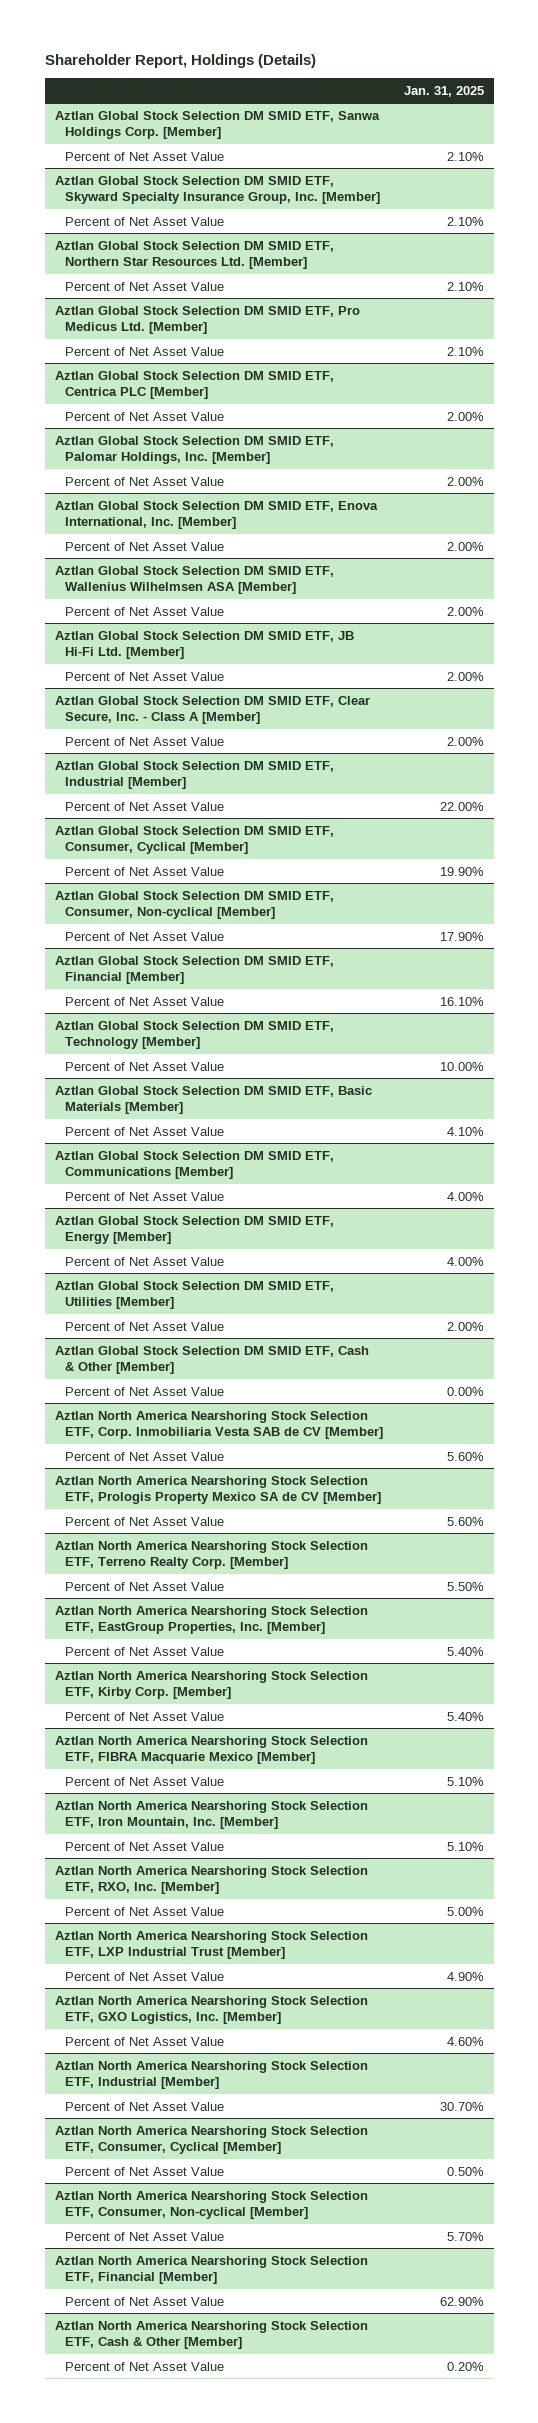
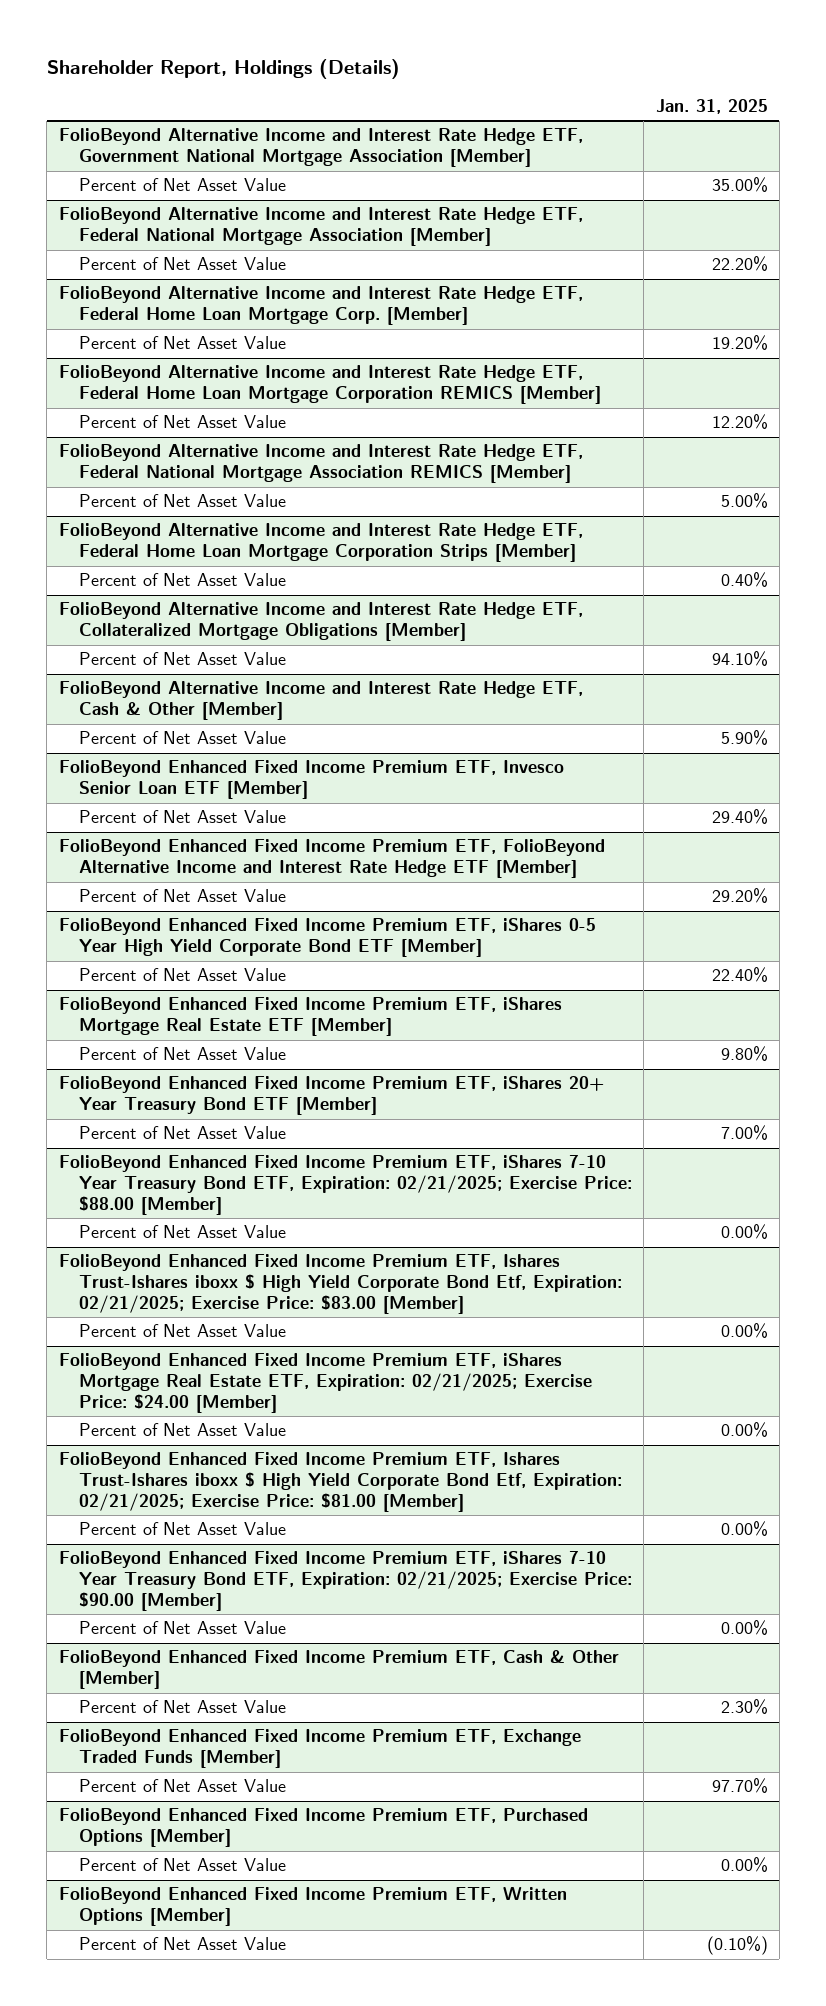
[54,110,380,140] Aztlan Global Stock Selection DM SMID ETF, Sanwa Holdings Corp. [Member] -> none
[54,175,381,205] Aztlan Global Stock Selection DM SMID ETF, Skyward Specialty Insurance Group, Inc. [Member] -> none
[54,240,334,270] Aztlan Global Stock Selection DM SMID ETF, Northern Star Resources Ltd. [Member] -> none
[54,305,360,335] Aztlan Global Stock Selection DM SMID ETF, Pro Medicus Ltd. [Member] -> none
[54,370,334,400] Aztlan Global Stock Selection DM SMID ETF, Centrica PLC [Member] -> none
[65,411,225,421] Percent of Net Asset Value -> none
[54,435,334,465] Aztlan Global Stock Selection DM SMID ETF, Palomar Holdings, Inc. [Member] -> none
[65,476,225,486] Percent of Net Asset Value -> none
[54,500,378,530] Aztlan Global Stock Selection DM SMID ETF, Enova International, Inc. [Member] -> none
[65,541,225,551] Percent of Net Asset Value -> none
[54,565,334,595] Aztlan Global Stock Selection DM SMID ETF, Wallenius Wilhelmsen ASA [Member] -> none
[65,606,225,616] Percent of Net Asset Value -> none
[54,630,354,660] Aztlan Global Stock Selection DM SMID ETF, JB Hi-Fi Ltd. [Member] -> none
[65,671,225,681] Percent of Net Asset Value -> none
[54,695,370,725] Aztlan Global Stock Selection DM SMID ETF, Clear Secure, Inc. - Class A [Member] -> none
[65,736,225,746] Percent of Net Asset Value -> none
[54,760,334,790] Aztlan Global Stock Selection DM SMID ETF, Industrial [Member] -> none
[65,801,225,811] Percent of Net Asset Value -> none
[54,825,334,855] Aztlan Global Stock Selection DM SMID ETF, Consumer, Cyclical [Member] -> none
[65,866,225,876] Percent of Net Asset Value -> none
[54,890,334,920] Aztlan Global Stock Selection DM SMID ETF, Consumer, Non-cyclical [Member] -> none
[65,931,225,941] Percent of Net Asset Value -> none
[54,955,334,985] Aztlan Global Stock Selection DM SMID ETF, Financial [Member] -> none
[65,996,225,1006] Percent of Net Asset Value -> none
[54,1020,334,1050] Aztlan Global Stock Selection DM SMID ETF, Technology [Member] -> none
[65,1061,225,1071] Percent of Net Asset Value -> none
[54,1085,372,1115] Aztlan Global Stock Selection DM SMID ETF, Basic Materials [Member] -> none
[65,1126,225,1136] Percent of Net Asset Value -> none
[54,1150,334,1180] Aztlan Global Stock Selection DM SMID ETF, Communications [Member] -> none
[65,1191,225,1201] Percent of Net Asset Value -> none
[54,1215,334,1245] Aztlan Global Stock Selection DM SMID ETF, Energy [Member] -> none
[65,1256,225,1266] Percent of Net Asset Value -> none
[54,1280,334,1310] Aztlan Global Stock Selection DM SMID ETF, Utilities [Member] -> none
[65,1321,225,1331] Percent of Net Asset Value -> none
[54,1345,369,1375] Aztlan Global Stock Selection DM SMID ETF, Cash & Other [Member] -> none
[65,1386,225,1396] Percent of Net Asset Value -> none
[54,1410,384,1440] Aztlan North America Nearshoring Stock Selection ETF, Corp. Inmobiliaria Vesta SAB de CV [Member] -> none
[65,1451,225,1461] Percent of Net Asset Value -> none
[54,1475,382,1505] Aztlan North America Nearshoring Stock Selection ETF, Prologis Property Mexico SA de CV [Member] -> none
[65,1516,225,1526] Percent of Net Asset Value -> none
[54,1540,368,1570] Aztlan North America Nearshoring Stock Selection ETF, Terreno Realty Corp. [Member] -> none
[65,1581,225,1591] Percent of Net Asset Value -> none
[54,1605,368,1635] Aztlan North America Nearshoring Stock Selection ETF, EastGroup Properties, Inc. [Member] -> none
[65,1646,225,1656] Percent of Net Asset Value -> none
[54,1670,368,1700] Aztlan North America Nearshoring Stock Selection ETF, Kirby Corp. [Member] -> none
[65,1711,225,1721] Percent of Net Asset Value -> none
[54,1735,368,1765] Aztlan North America Nearshoring Stock Selection ETF, FIBRA Macquarie Mexico [Member] -> none
[65,1776,225,1786] Percent of Net Asset Value -> none
[54,1800,368,1830] Aztlan North America Nearshoring Stock Selection ETF, Iron Mountain, Inc. [Member] -> none
[65,1841,225,1851] Percent of Net Asset Value -> none
[54,1865,368,1895] Aztlan North America Nearshoring Stock Selection ETF, RXO, Inc. [Member] -> none
none -> [58,128,583,168] FolioBeyond Alternative Income and Interest Rate Hedge ETF, Government National Mortgage Association [Member]
[446,151,484,161] 2.10% -> [711,177,768,193] 35.00%
none -> [58,207,583,247] FolioBeyond Alternative Income and Interest Rate Hedge ETF, Federal National Mortgage Association [Member]
[446,216,484,226] 2.10% -> [711,256,768,272] 22.20%
none -> [58,286,583,326] FolioBeyond Alternative Income and Interest Rate Hedge ETF, Federal Home Loan Mortgage Corp. [Member]
[446,281,484,291] 2.10% -> [711,335,768,351] 19.20%
none -> [58,365,601,405] FolioBeyond Alternative Income and Interest Rate Hedge ETF, Federal Home Loan Mortgage Corporation REMICS [Member]
[446,346,484,356] 2.10% -> [711,414,768,430] 12.20%
none -> [58,444,583,484] FolioBeyond Alternative Income and Interest Rate Hedge ETF, Federal National Mortgage Association REMICS [Member]
[54,1930,368,1960] Aztlan North America Nearshoring Stock Selection ETF, LXP Industrial Trust [Member] -> none
[54,1995,368,2025] Aztlan North America Nearshoring Stock Selection ETF, GXO Logistics, Inc. [Member] -> none
[54,2060,368,2090] Aztlan North America Nearshoring Stock Selection ETF, Industrial [Member] -> none
[54,2125,368,2155] Aztlan North America Nearshoring Stock Selection ETF, Consumer, Cyclical [Member] -> none
[54,2190,368,2220] Aztlan North America Nearshoring Stock Selection ETF, Consumer, Non-cyclical [Member] -> none
[54,2255,368,2285] Aztlan North America Nearshoring Stock Selection ETF, Financial [Member] -> none
[54,2320,368,2350] Aztlan North America Nearshoring Stock Selection ETF, Cash & Other [Member] -> none
none -> [58,523,583,563] FolioBeyond Alternative Income and Interest Rate Hedge ETF, Federal Home Loan Mortgage Corporation Strips [Member]
[446,1971,484,1981] 4.90% -> [720,572,768,588] 0.40%
none -> [58,602,583,642] FolioBeyond Alternative Income and Interest Rate Hedge ETF, Collateralized Mortgage Obligations [Member]
[446,2036,484,2046] 4.60% -> [711,651,768,667] 94.10%
none -> [58,681,583,721] FolioBeyond Alternative Income and Interest Rate Hedge ETF, Cash & Other [Member]
[439,2101,484,2111] 30.70% -> [720,730,768,746] 5.90%
none -> [58,760,564,800] FolioBeyond Enhanced Fixed Income Premium ETF, Invesco Senior Loan ETF [Member]
[446,2166,484,2176] 0.50% -> [711,809,768,825] 29.40%
none -> [58,839,605,879] FolioBeyond Enhanced Fixed Income Premium ETF, FolioBeyond Alternative Income and Interest Rate Hedge ETF [Member]
[446,2231,484,2241] 5.70% -> [711,888,768,904] 29.20%
none -> [58,918,596,958] FolioBeyond Enhanced Fixed Income Premium ETF, iShares 0-5 Year High Yield Corporate Bond ETF [Member]
[439,2296,484,2306] 62.90% -> [711,967,768,983] 22.40%
none -> [58,997,562,1037] FolioBeyond Enhanced Fixed Income Premium ETF, iShares Mortgage Real Estate ETF [Member]
[446,2361,484,2371] 0.20% -> [720,1046,768,1062] 9.80%
none -> [58,1076,604,1116] FolioBeyond Enhanced Fixed Income Premium ETF, iShares 20+ Year Treasury Bond ETF [Member]
none -> [78,1126,286,1140] Percent of Net Asset Value
none -> [58,1155,632,1216] FolioBeyond Enhanced Fixed Income Premium ETF, iShares 7-10 Year Treasury Bond ETF, Expiration: 02/21/2025; Exercise Price: $88.00 [Member]
none -> [78,1225,286,1239] Percent of Net Asset Value
none -> [58,1254,622,1315] FolioBeyond Enhanced Fixed Income Premium ETF, Ishares Trust-Ishares iboxx $ High Yield Corporate Bond Etf, Expiration: 02/21/2025; Exercise Price: $83.00 [Member]
none -> [78,1324,286,1338] Percent of Net Asset Value
none -> [58,1353,592,1414] FolioBeyond Enhanced Fixed Income Premium ETF, iShares Mortgage Real Estate ETF, Expiration: 02/21/2025; Exercise Price: $24.00 [Member]
none -> [78,1423,286,1437] Percent of Net Asset Value
none -> [58,1452,622,1513] FolioBeyond Enhanced Fixed Income Premium ETF, Ishares Trust-Ishares iboxx $ High Yield Corporate Bond Etf, Expiration: 02/21/2025; Exercise Price: $81.00 [Member]
none -> [78,1522,286,1536] Percent of Net Asset Value
none -> [58,1551,632,1612] FolioBeyond Enhanced Fixed Income Premium ETF, iShares 7-10 Year Treasury Bond ETF, Expiration: 02/21/2025; Exercise Price: $90.00 [Member]
none -> [78,1621,286,1635] Percent of Net Asset Value
none -> [58,1650,619,1690] FolioBeyond Enhanced Fixed Income Premium ETF, Cash & Other [Member]
none -> [78,1700,286,1714] Percent of Net Asset Value
none -> [58,1729,581,1769] FolioBeyond Enhanced Fixed Income Premium ETF, Exchange Traded Funds [Member]
none -> [78,1779,286,1793] Percent of Net Asset Value
none -> [58,1808,588,1848] FolioBeyond Enhanced Fixed Income Premium ETF, Purchased Options [Member]
none -> [78,1858,286,1872] Percent of Net Asset Value
none -> [58,1887,567,1927] FolioBeyond Enhanced Fixed Income Premium ETF, Written Options [Member]
none -> [78,1937,286,1951] Percent of Net Asset Value

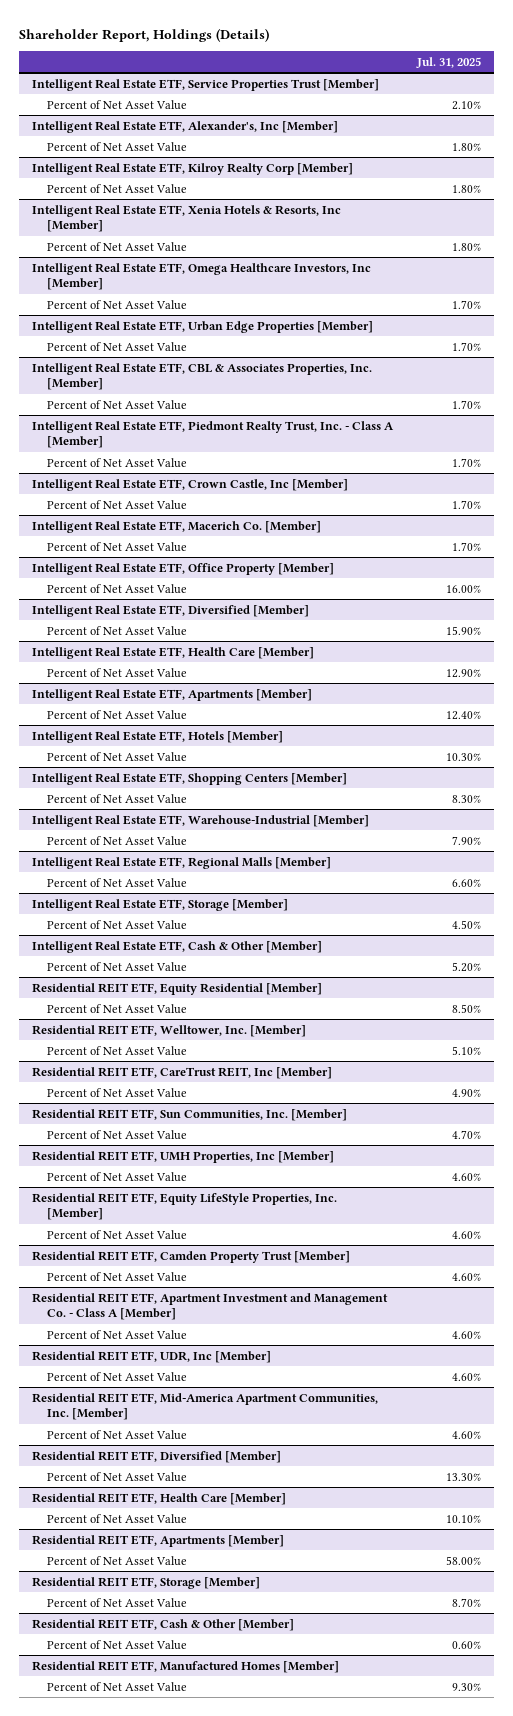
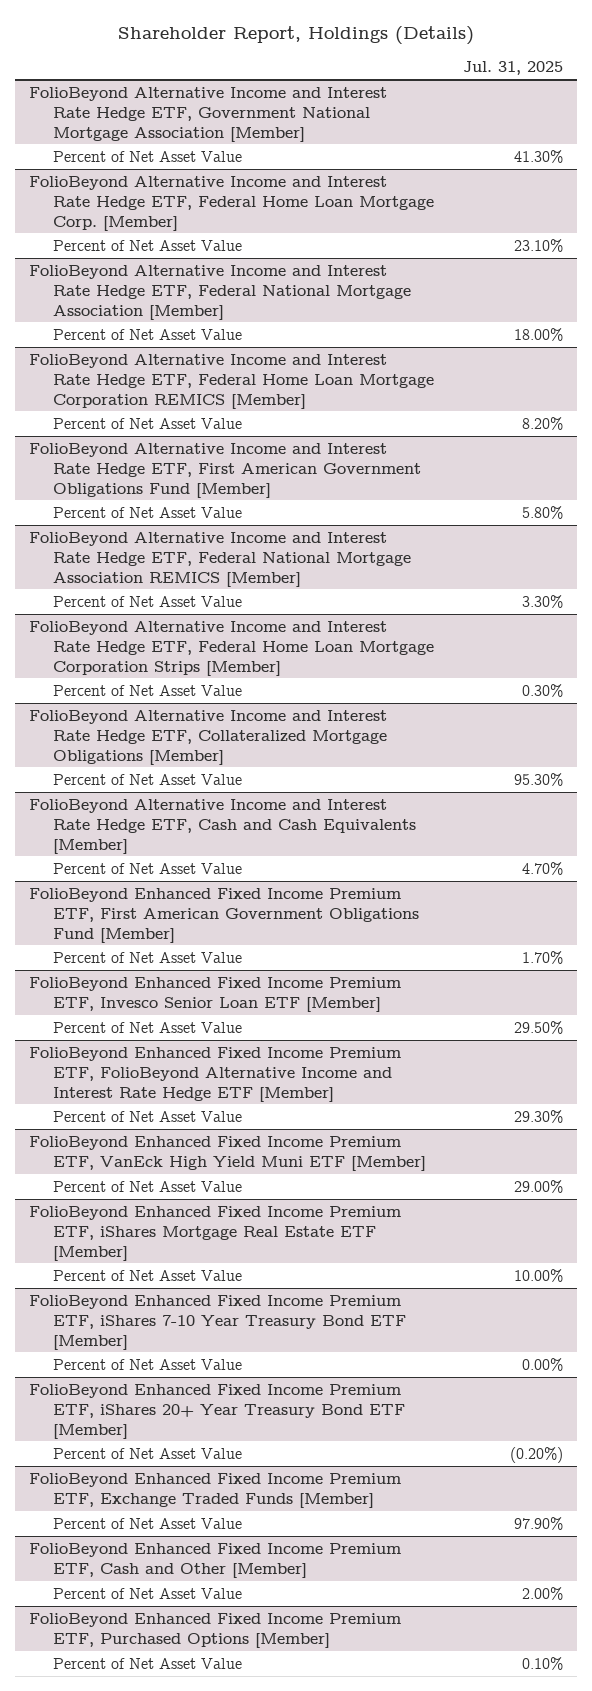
[31,78,379,91] Intelligent Real Estate ETF, Service Properties Trust [Member] -> none
[31,120,338,133] Intelligent Real Estate ETF, Alexander's, Inc [Member] -> none
[31,162,353,175] Intelligent Real Estate ETF, Kilroy Realty Corp [Member] -> none
[31,204,341,233] Intelligent Real Estate ETF, Xenia Hotels & Resorts, Inc [Member] -> none
[31,262,371,291] Intelligent Real Estate ETF, Omega Healthcare Investors, Inc [Member] -> none
[31,320,373,333] Intelligent Real Estate ETF, Urban Edge Properties [Member] -> none
[31,362,372,391] Intelligent Real Estate ETF, CBL & Associates Properties, Inc. [Member] -> none
[31,420,394,449] Intelligent Real Estate ETF, Piedmont Realty Trust, Inc. - Class A [Member] -> none
[31,478,348,491] Intelligent Real Estate ETF, Crown Castle, Inc [Member] -> none
[46,499,187,510] Percent of Net Asset Value -> none
[31,520,321,533] Intelligent Real Estate ETF, Macerich Co. [Member] -> none
[46,541,187,552] Percent of Net Asset Value -> none
[31,562,334,575] Intelligent Real Estate ETF, Office Property [Member] -> none
[46,583,187,594] Percent of Net Asset Value -> none
[31,604,309,617] Intelligent Real Estate ETF, Diversified [Member] -> none
[46,625,187,636] Percent of Net Asset Value -> none
[31,646,314,659] Intelligent Real Estate ETF, Health Care [Member] -> none
[46,667,187,678] Percent of Net Asset Value -> none
[31,688,312,701] Intelligent Real Estate ETF, Apartments [Member] -> none
[46,709,187,720] Percent of Net Asset Value -> none
[31,730,283,743] Intelligent Real Estate ETF, Hotels [Member] -> none
[46,751,187,762] Percent of Net Asset Value -> none
[31,772,347,785] Intelligent Real Estate ETF, Shopping Centers [Member] -> none
[46,793,187,804] Percent of Net Asset Value -> none
[31,814,369,827] Intelligent Real Estate ETF, Warehouse-Industrial [Member] -> none
[46,835,187,846] Percent of Net Asset Value -> none
[31,856,331,869] Intelligent Real Estate ETF, Regional Malls [Member] -> none
[46,877,187,888] Percent of Net Asset Value -> none
[31,898,288,911] Intelligent Real Estate ETF, Storage [Member] -> none
[46,919,187,930] Percent of Net Asset Value -> none
[31,940,322,953] Intelligent Real Estate ETF, Cash & Other [Member] -> none
[46,961,187,972] Percent of Net Asset Value -> none
[31,982,322,995] Residential REIT ETF, Equity Residential [Member] -> none
[46,1003,187,1014] Percent of Net Asset Value -> none
[31,1024,306,1037] Residential REIT ETF, Welltower, Inc. [Member] -> none
[46,1045,187,1056] Percent of Net Asset Value -> none
[31,1066,332,1079] Residential REIT ETF, CareTrust REIT, Inc [Member] -> none
[46,1087,187,1098] Percent of Net Asset Value -> none
[31,1108,347,1121] Residential REIT ETF, Sun Communities, Inc. [Member] -> none
none -> [28,86,387,142] FolioBeyond Alternative Income and Interest Rate Hedge ETF, Government National Mortgage Association [Member]
[452,100,482,110] 2.10% -> [514,149,564,163] 41.30%
none -> [28,175,435,231] FolioBeyond Alternative Income and Interest Rate Hedge ETF, Federal Home Loan Mortgage Corp. [Member]
[452,142,482,151] 1.80% -> [514,238,564,252] 23.10%
none -> [28,264,412,320] FolioBeyond Alternative Income and Interest Rate Hedge ETF, Federal National Mortgage Association [Member]
[452,184,482,193] 1.80% -> [514,327,564,341] 18.00%
none -> [28,353,435,409] FolioBeyond Alternative Income and Interest Rate Hedge ETF, Federal Home Loan Mortgage Corporation REMICS [Member]
[452,242,482,251] 1.80% -> [522,416,564,430] 8.20%
none -> [28,442,422,498] FolioBeyond Alternative Income and Interest Rate Hedge ETF, First American Government Obligations Fund [Member]
[452,299,482,309] 1.70% -> [522,505,564,519] 5.80%
none -> [28,531,412,587] FolioBeyond Alternative Income and Interest Rate Hedge ETF, Federal National Mortgage Association REMICS [Member]
[452,341,482,351] 1.70% -> [522,594,564,608] 3.30%
none -> [28,620,435,676] FolioBeyond Alternative Income and Interest Rate Hedge ETF, Federal Home Loan Mortgage Corporation Strips [Member]
[452,399,482,409] 1.70% -> [522,683,564,697] 0.30%
none -> [28,709,388,765] FolioBeyond Alternative Income and Interest Rate Hedge ETF, Collateralized Mortgage Obligations [Member]
[452,457,482,467] 1.70% -> [514,772,564,786] 95.30%
none -> [28,798,417,854] FolioBeyond Alternative Income and Interest Rate Hedge ETF, Cash and Cash Equivalents [Member]
[31,1150,334,1163] Residential REIT ETF, UMH Properties, Inc [Member] -> none
[31,1192,337,1221] Residential REIT ETF, Equity LifeStyle Properties, Inc. [Member] -> none
[31,1250,350,1263] Residential REIT ETF, Camden Property Trust [Member] -> none
[31,1292,388,1321] Residential REIT ETF, Apartment Investment and Management Co. - Class A [Member] -> none
[31,1350,271,1363] Residential REIT ETF, UDR, Inc [Member] -> none
[31,1392,378,1421] Residential REIT ETF, Mid-America Apartment Communities, Inc. [Member] -> none
[31,1450,281,1463] Residential REIT ETF, Diversified [Member] -> none
[31,1492,286,1505] Residential REIT ETF, Health Care [Member] -> none
[31,1534,284,1547] Residential REIT ETF, Apartments [Member] -> none
[31,1576,260,1589] Residential REIT ETF, Storage [Member] -> none
[31,1618,294,1631] Residential REIT ETF, Cash & Other [Member] -> none
[46,1639,187,1650] Percent of Net Asset Value -> none
[31,1660,339,1673] Residential REIT ETF, Manufactured Homes [Member] -> none
[46,1681,187,1692] Percent of Net Asset Value -> none
none -> [28,887,420,943] FolioBeyond Enhanced Fixed Income Premium ETF, First American Government Obligations Fund [Member]
[452,1172,482,1181] 4.60% -> [522,950,564,964] 1.70%
none -> [28,976,401,1012] FolioBeyond Enhanced Fixed Income Premium ETF, Invesco Senior Loan ETF [Member]
[452,1230,482,1239] 4.60% -> [514,1020,564,1034] 29.50%
none -> [28,1046,401,1102] FolioBeyond Enhanced Fixed Income Premium ETF, FolioBeyond Alternative Income and Interest Rate Hedge ETF [Member]
[452,1272,482,1281] 4.60% -> [514,1109,564,1123] 29.30%
none -> [28,1135,427,1171] FolioBeyond Enhanced Fixed Income Premium ETF, VanEck High Yield Muni ETF [Member]
[452,1330,482,1339] 4.60% -> [514,1179,564,1193] 29.00%
none -> [28,1205,401,1261] FolioBeyond Enhanced Fixed Income Premium ETF, iShares Mortgage Real Estate ETF [Member]
[452,1372,482,1381] 4.60% -> [514,1268,564,1282] 10.00%
none -> [28,1294,407,1350] FolioBeyond Enhanced Fixed Income Premium ETF, iShares 7-10 Year Treasury Bond ETF [Member]
[452,1430,482,1439] 4.60% -> [522,1357,564,1371] 0.00%
none -> [28,1383,406,1439] FolioBeyond Enhanced Fixed Income Premium ETF, iShares 20+ Year Treasury Bond ETF [Member]
[446,1472,482,1481] 13.30% -> [510,1446,564,1463] (0.20%)
none -> [28,1472,401,1508] FolioBeyond Enhanced Fixed Income Premium ETF, Exchange Traded Funds [Member]
[446,1514,482,1523] 10.10% -> [514,1516,564,1530] 97.90%
none -> [28,1542,401,1578] FolioBeyond Enhanced Fixed Income Premium ETF, Cash and Other [Member]
[446,1555,482,1565] 58.00% -> [522,1586,564,1600] 2.00%
none -> [28,1612,401,1648] FolioBeyond Enhanced Fixed Income Premium ETF, Purchased Options [Member]
[452,1597,482,1607] 8.70% -> [522,1656,564,1670] 0.10%

